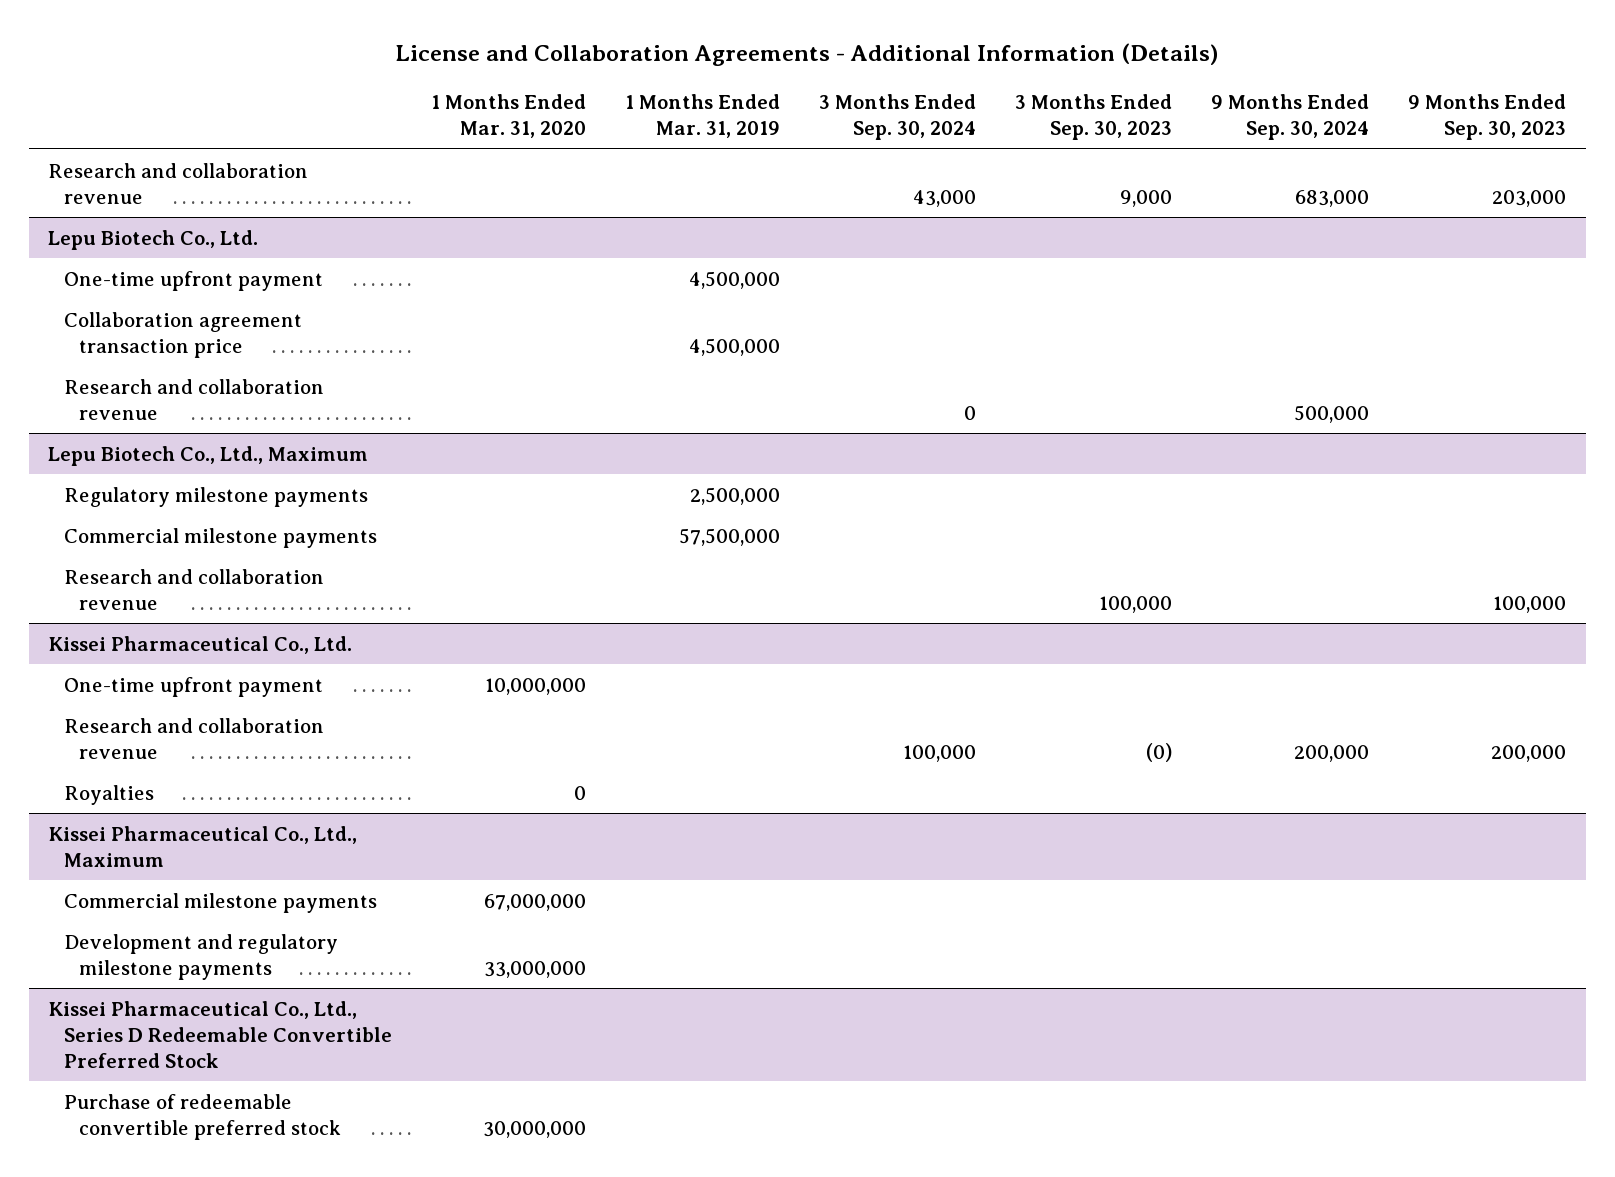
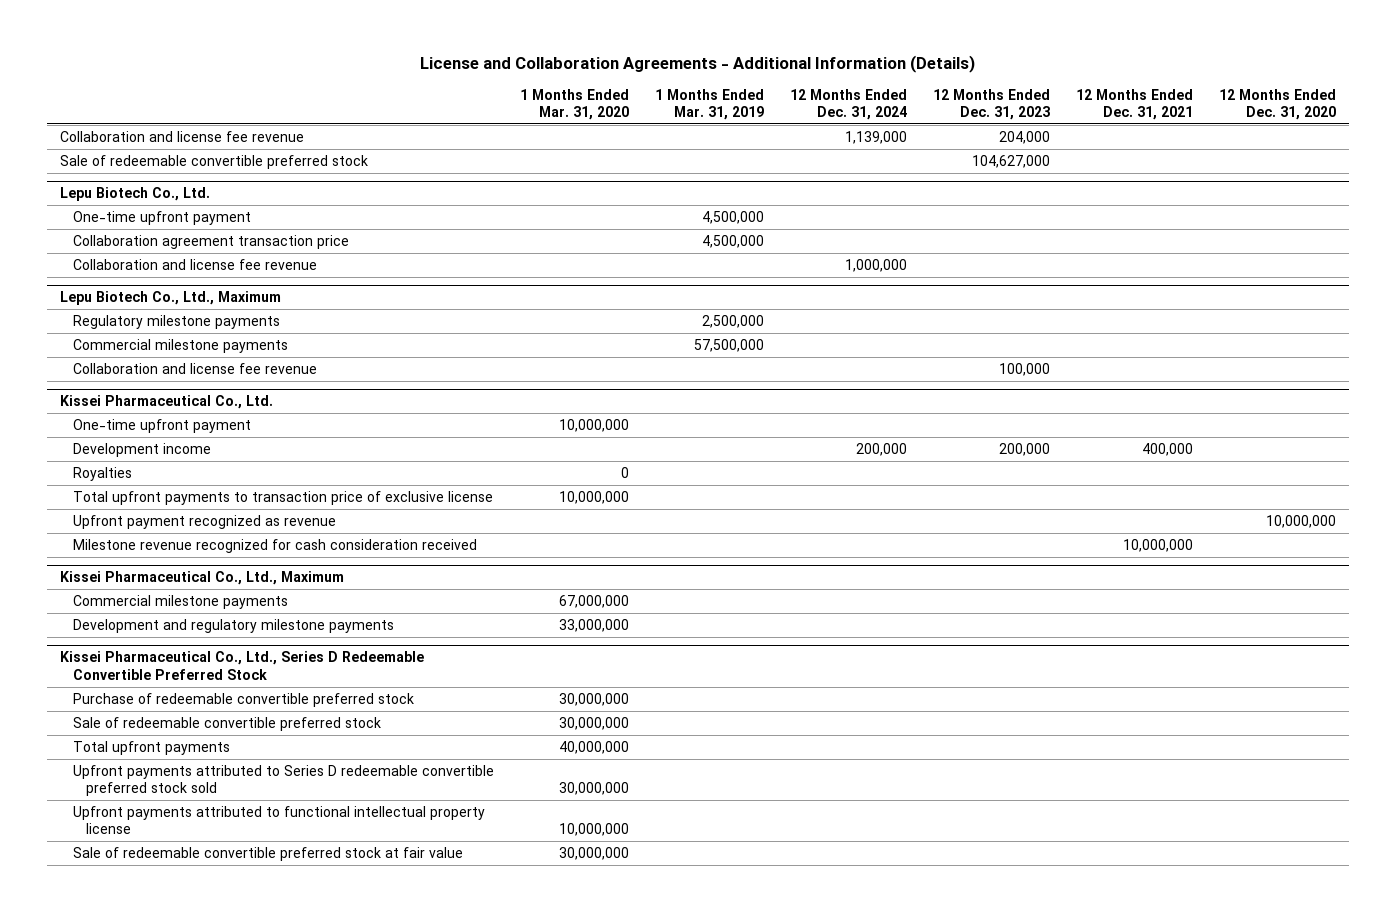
[818,94,976,141] 3 Months Ended Sep. 30, 2024 -> none
[1015,94,1173,141] 3 Months Ended Sep. 30, 2023 -> none
[1211,94,1370,141] 9 Months Ended Sep. 30, 2024 -> none
[1408,94,1567,141] 9 Months Ended Sep. 30, 2023 -> none
none -> [789,88,907,121] 12 Months Ended Dec. 31, 2024
none -> [932,88,1050,121] 12 Months Ended Dec. 31, 2023
none -> [1075,88,1193,121] 12 Months Ended Dec. 31, 2021
none -> [1218,88,1336,121] 12 Months Ended Dec. 31, 2020
[48,162,309,204] Research and collaboration revenue -> [59,130,304,142] Collaboration and license fee revenue
none -> [59,154,368,169] Sale of redeemable convertible preferred stock
[63,378,324,420] Research and collaboration revenue -> [72,258,317,270] Collaboration and license fee revenue
[63,568,324,610] Research and collaboration revenue -> [72,362,317,374] Collaboration and license fee revenue
[63,717,324,759] Research and collaboration revenue -> none
none -> [72,442,211,457] Development income
none -> [72,490,493,505] Total upfront payments to transaction price of exclusive license
none -> [72,514,336,529] Upfront payment recognized as revenue
none -> [72,538,477,553] Milestone revenue recognized for cash consideration received
none -> [72,716,381,731] Sale of redeemable convertible preferred stock
none -> [72,740,230,755] Total upfront payments
none -> [72,764,494,797] Upfront payments attributed to Series D redeemable convertible preferred stock sold
none -> [72,805,485,835] Upfront payments attributed to functional intellectual property license
none -> [72,846,463,861] Sale of redeemable convertible preferred stock at fair value

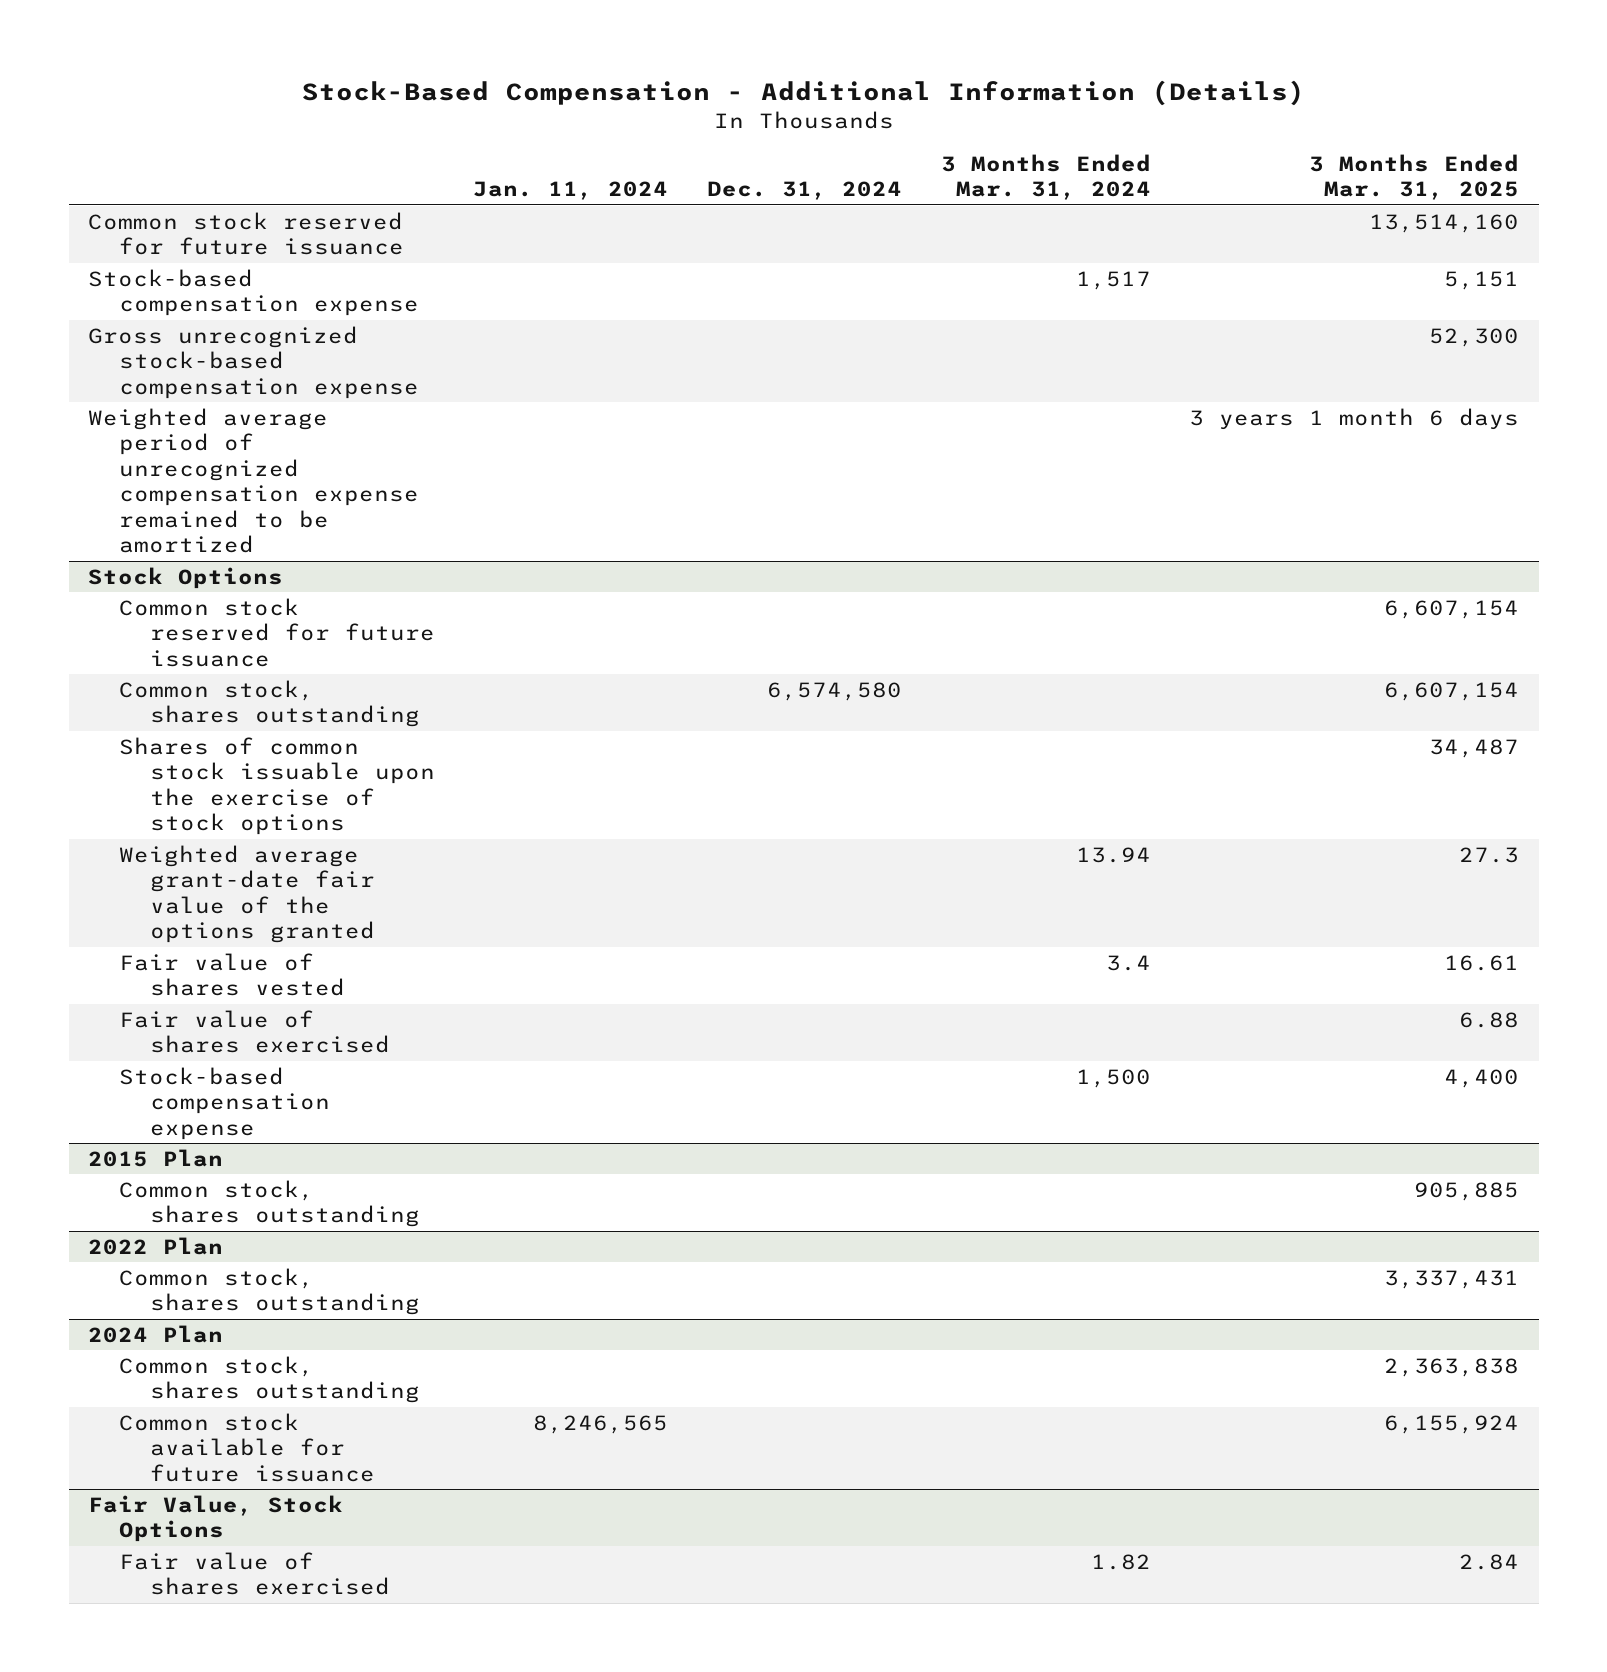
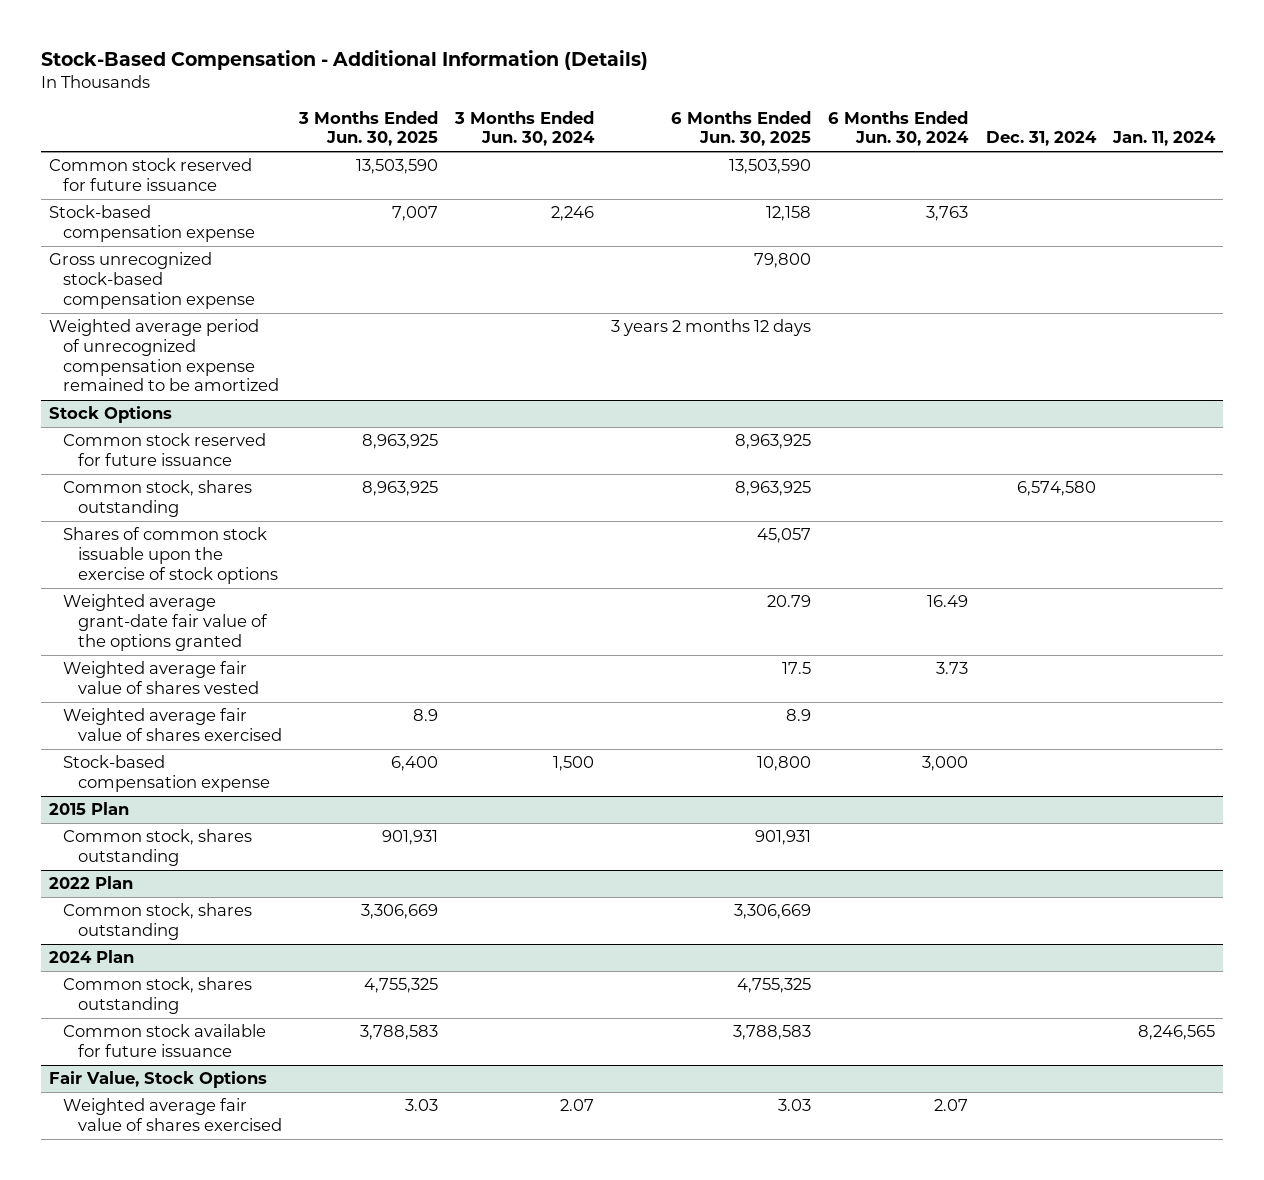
[940,153,1151,201] 3 Months Ended Mar. 31, 2024 -> none
[1309,153,1520,201] 3 Months Ended Mar. 31, 2025 -> none
none -> [297,110,438,147] 3 Months Ended Jun. 30, 2025
none -> [454,110,596,147] 3 Months Ended Jun. 30, 2024
none -> [671,110,812,147] 6 Months Ended Jun. 30, 2025
none -> [828,110,970,147] 6 Months Ended Jun. 30, 2024
[118,952,345,997] Fair value of shares vested -> [63,661,259,695] Weighted average fair value of shares vested
[118,1009,390,1054] Fair value of shares exercised -> [63,708,282,742] Weighted average fair value of shares exercised
[118,1551,390,1596] Fair value of shares exercised -> [63,1098,282,1132] Weighted average fair value of shares exercised

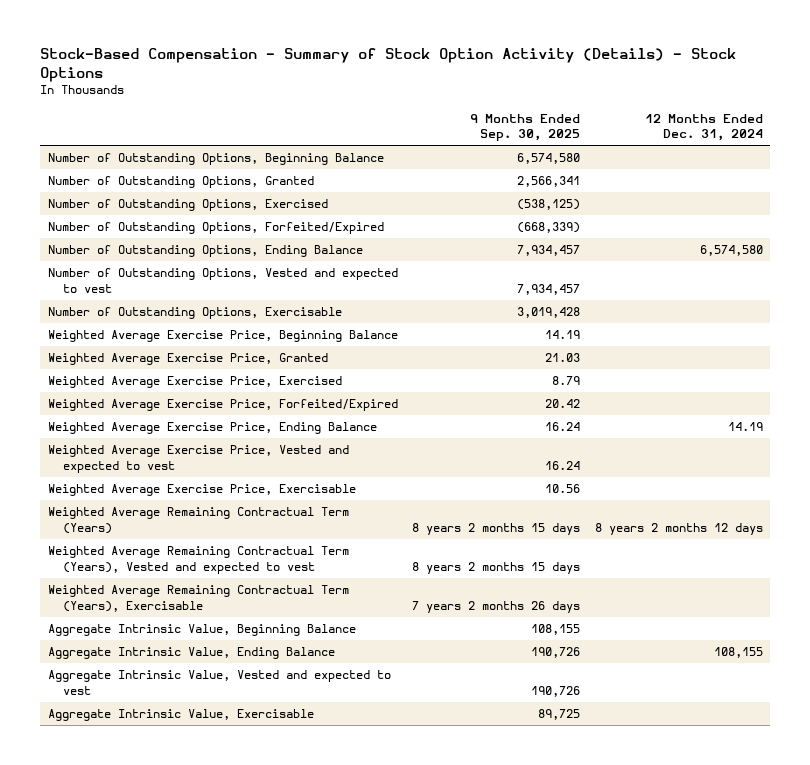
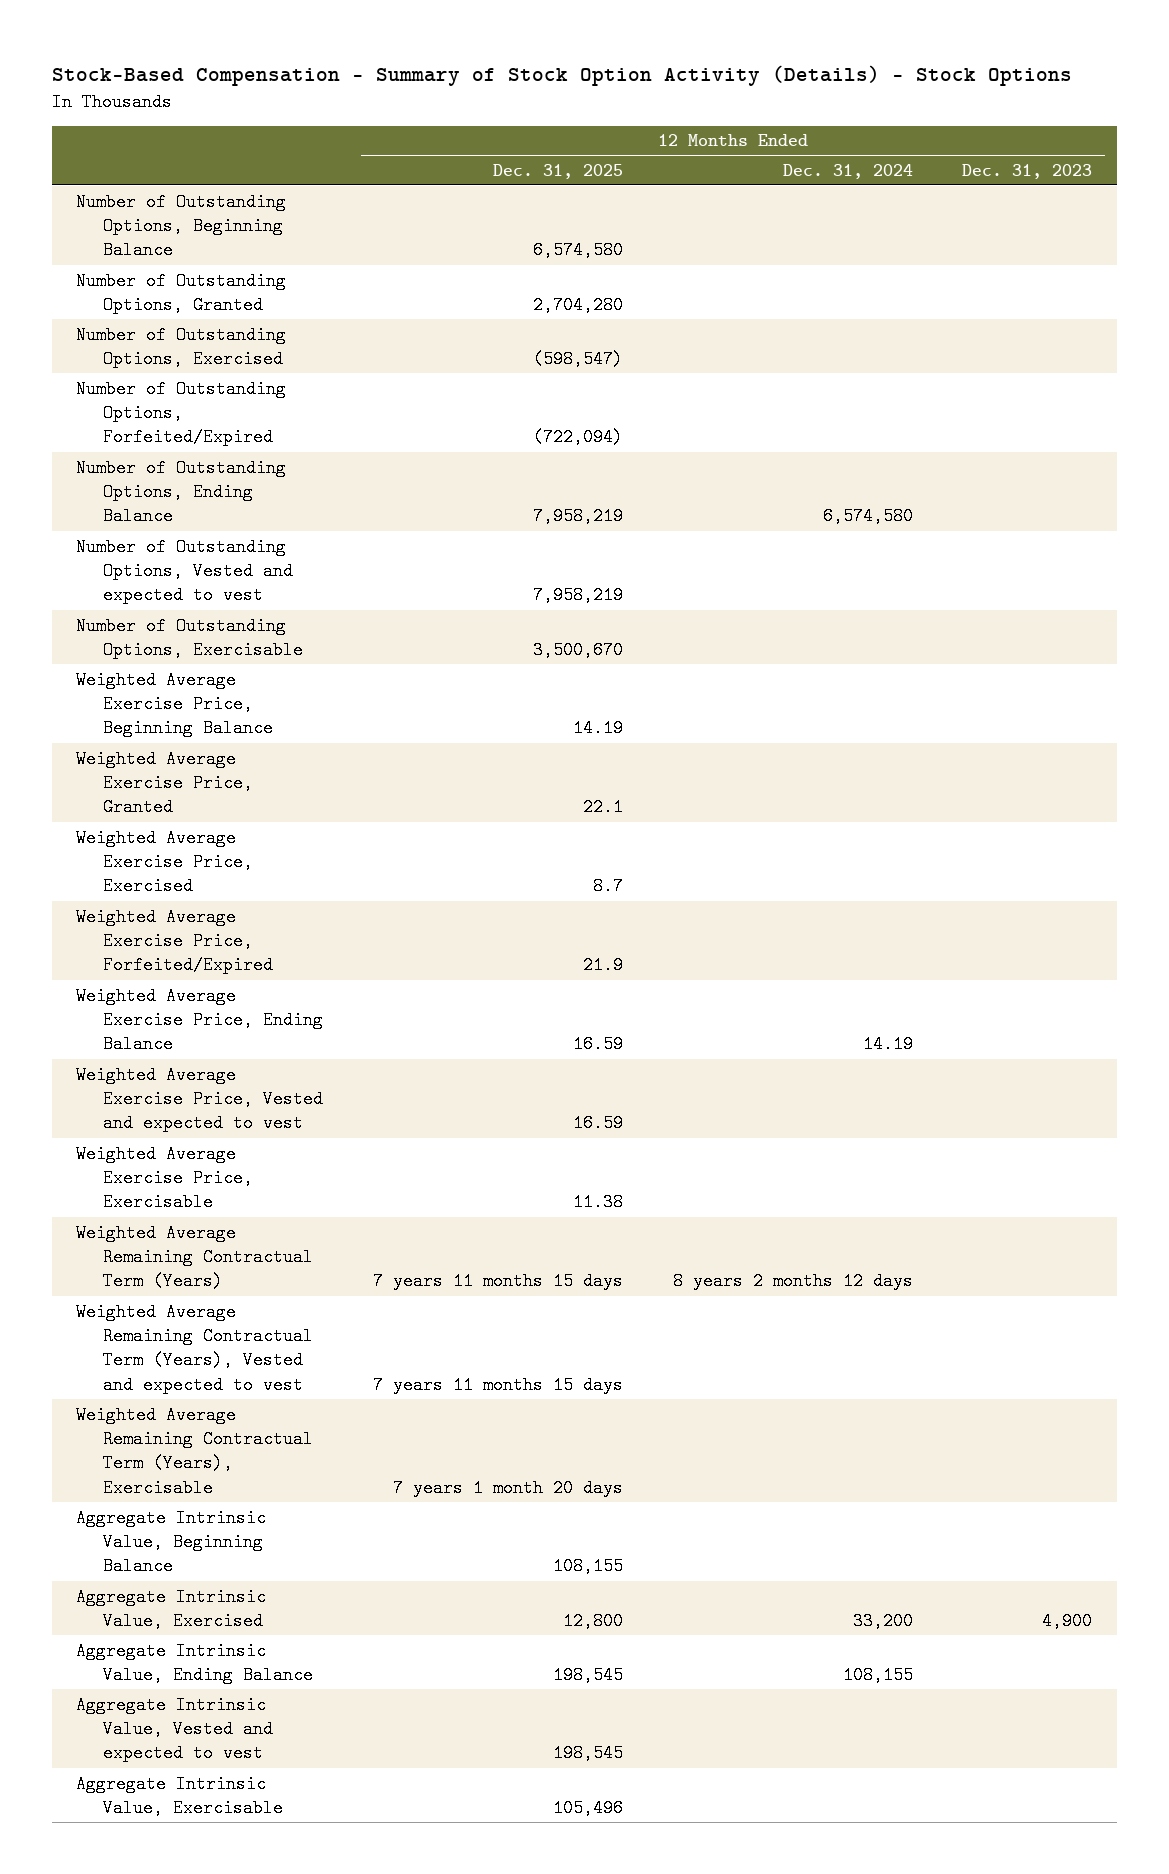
[470,113,581,142] 9 Months Ended Sep. 30, 2025 -> none
none -> [493,163,624,179] Dec. 31, 2025
none -> [962,163,1093,179] Dec. 31, 2023
none -> [76,1587,267,1631] Aggregate Intrinsic Value, Exercised

